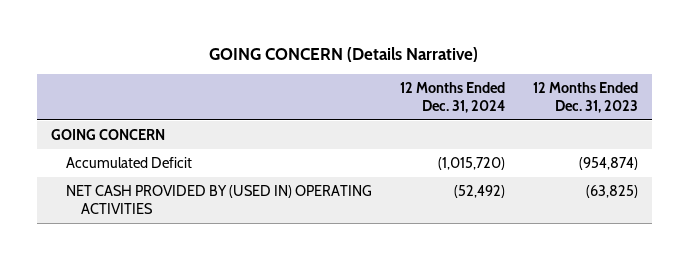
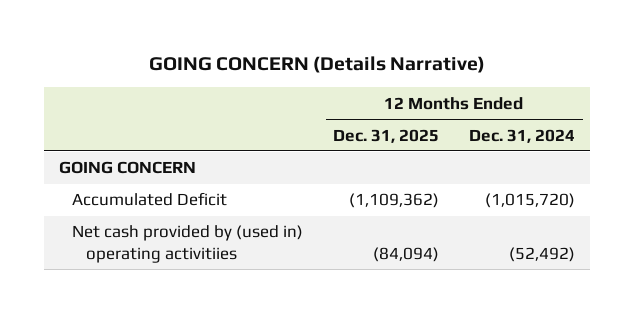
[532,82,638,113] 12 Months Ended Dec. 31, 2023 -> none
none -> [333,128,440,143] Dec. 31, 2025
[65,185,372,214] NET CASH PROVIDED BY (USED IN) OPERATING ACTIVITIES -> [72,225,304,263] Net cash provided by (used in) operating activitiies

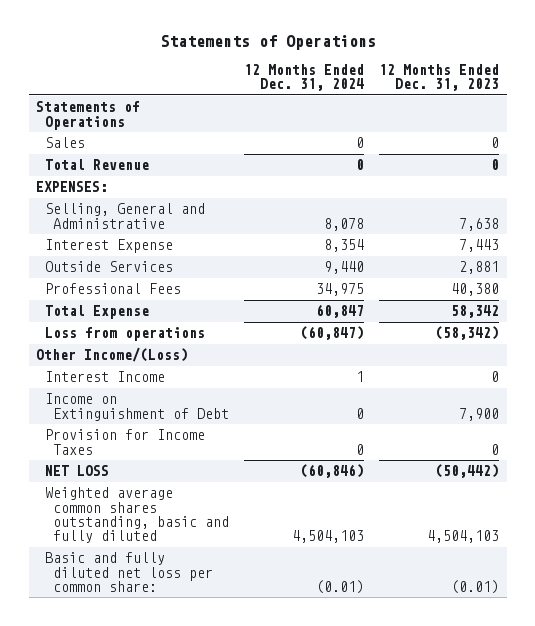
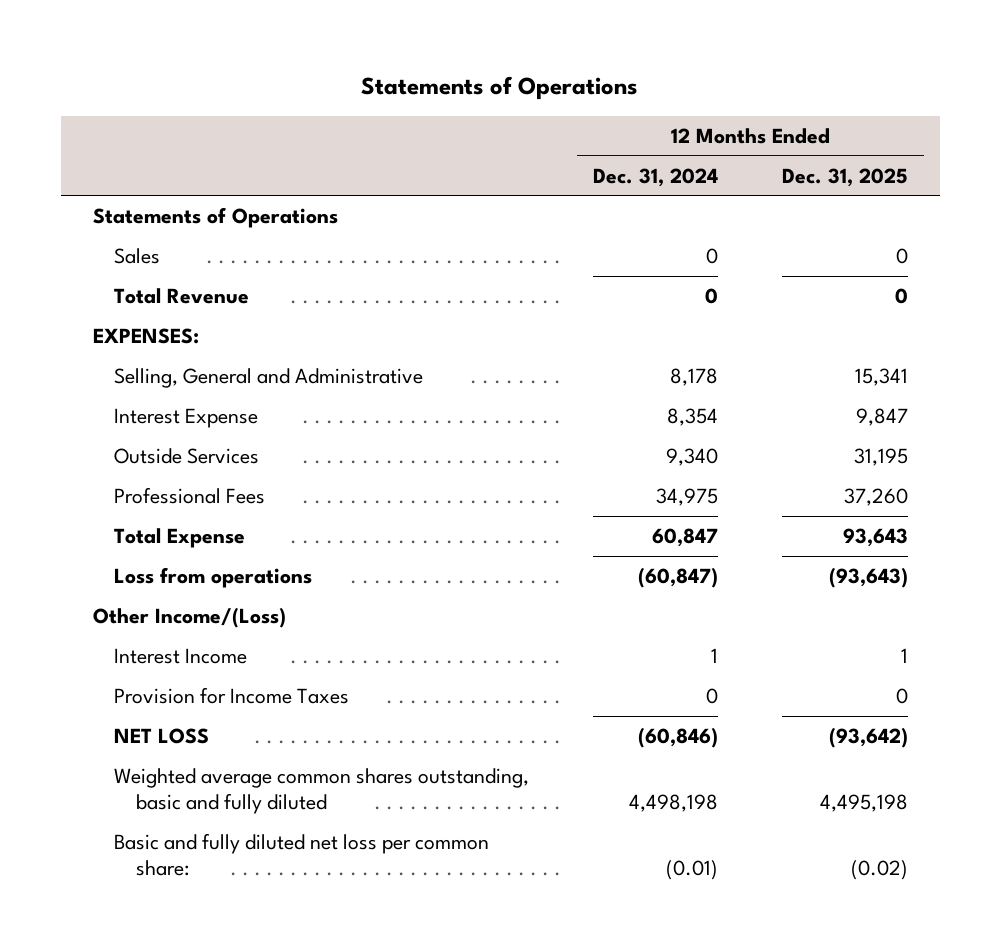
[379,63,500,92] 12 Months Ended Dec. 31, 2023 -> none
none -> [782,167,909,187] Dec. 31, 2025
[324,217,365,231] 8,078 -> [670,368,719,387] 8,178
[324,261,365,275] 9,440 -> [666,448,719,467] 9,340
[44,393,230,421] Income on Extinguishment of Debt -> none
[292,530,365,544] 4,504,103 -> [629,794,719,813] 4,498,198

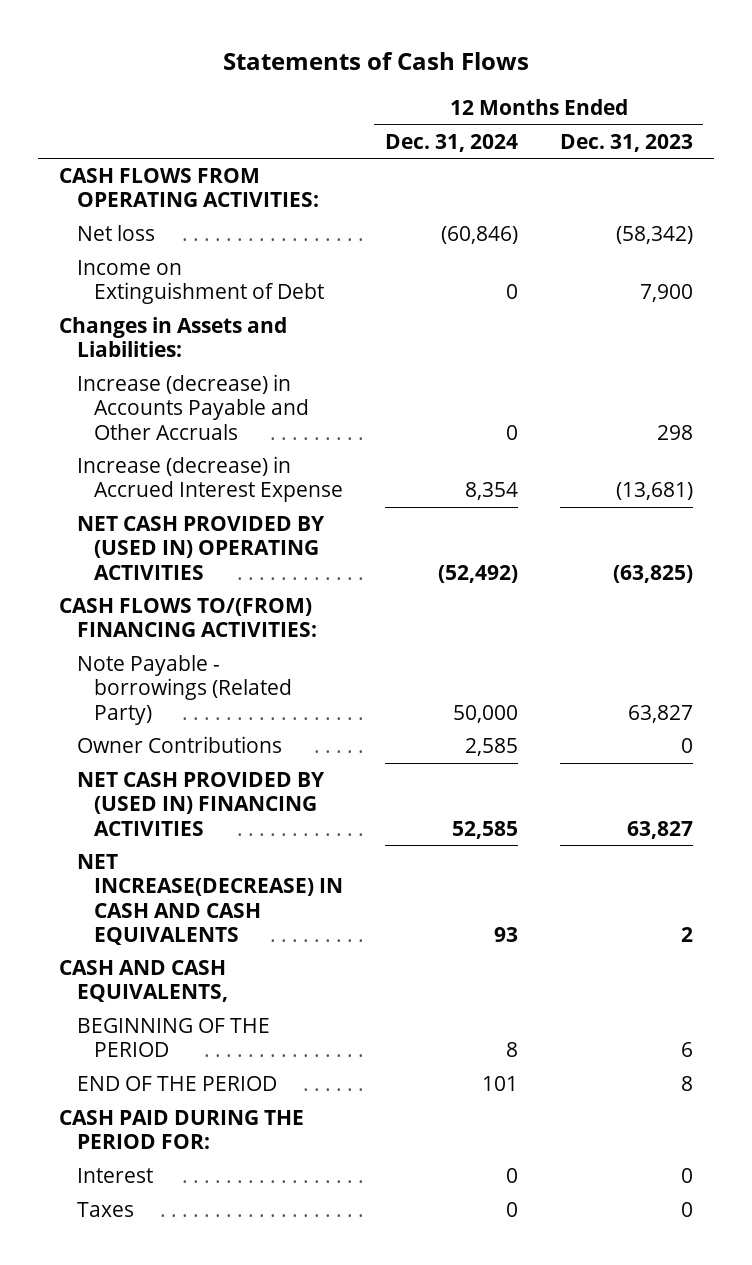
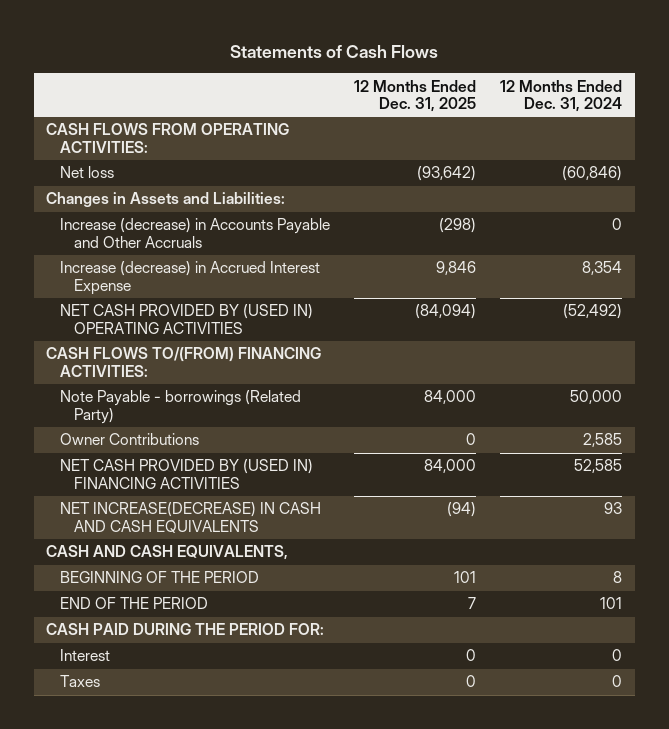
[559,133,693,152] Dec. 31, 2023 -> none
none -> [354,79,477,113] 12 Months Ended Dec. 31, 2025
[76,260,324,305] Income on Extinguishment of Debt -> none

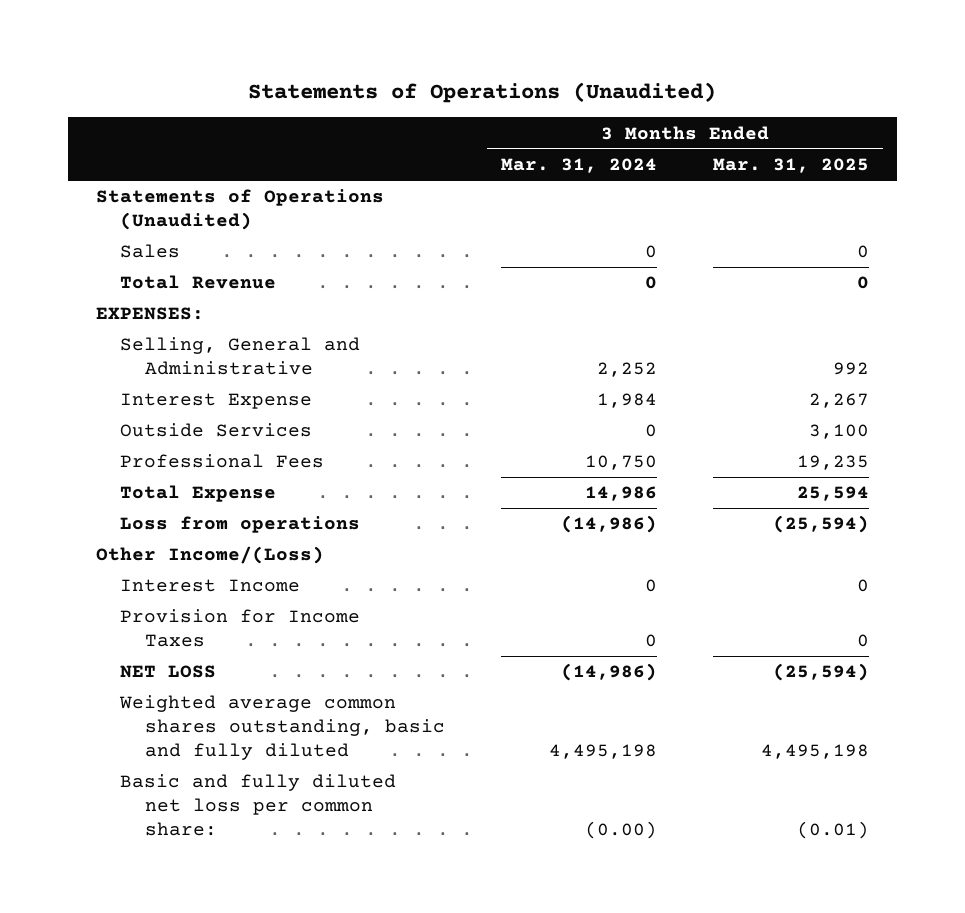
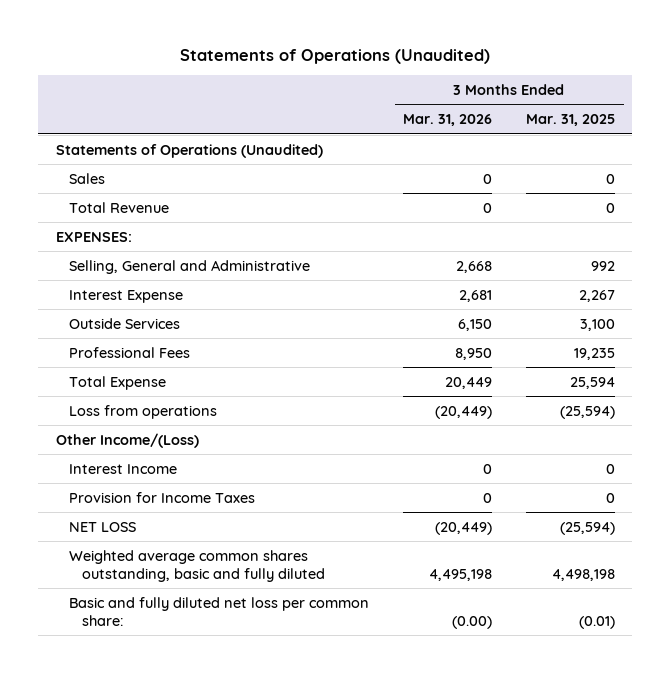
[500,157,657,173] Mar. 31, 2024 -> none
none -> [403,114,493,127] Mar. 31, 2026
[760,744,869,760] 4,495,198 -> [552,568,616,581] 4,498,198

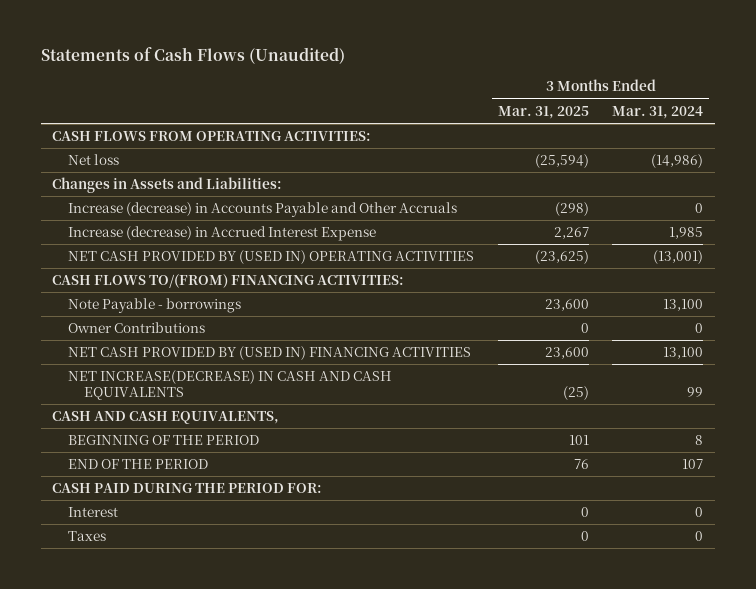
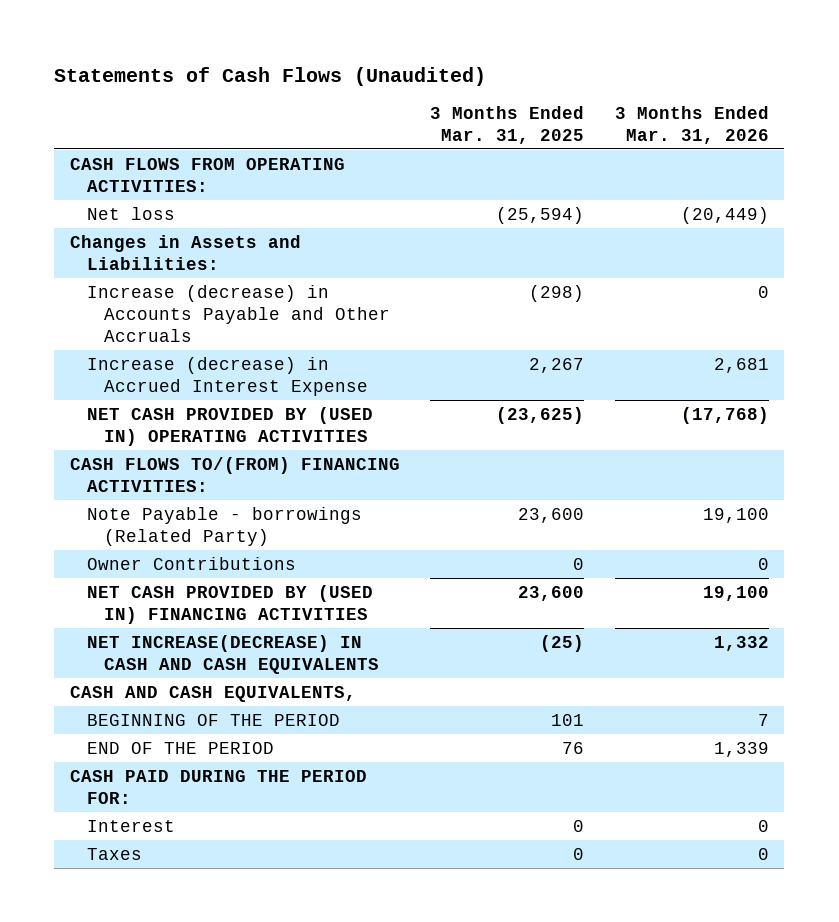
[612,105,704,119] Mar. 31, 2024 -> none
none -> [614,105,769,144] 3 Months Ended Mar. 31, 2026
[68,297,242,313] Note Payable - borrowings -> [86,506,362,546] Note Payable - borrowings (Related Party)

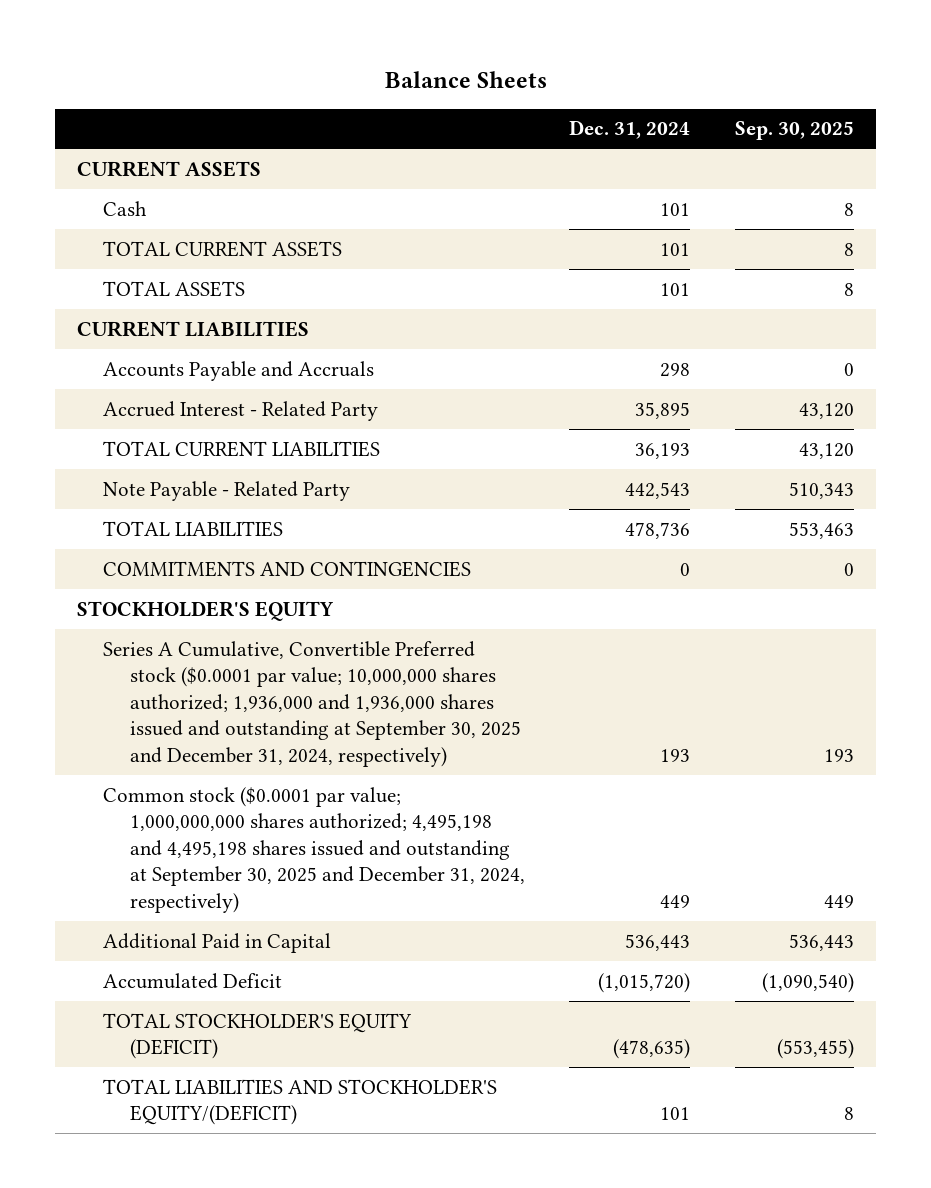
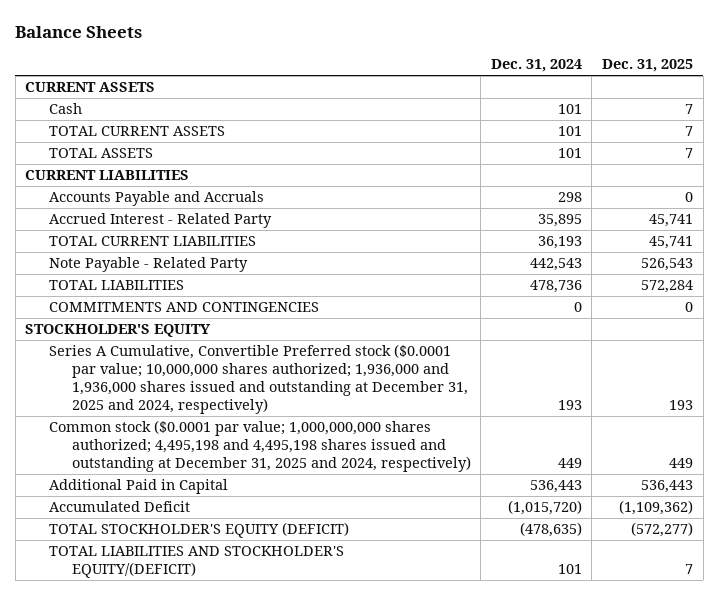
[735,121,855,141] Sep. 30, 2025 -> none
none -> [601,59,693,73] Dec. 31, 2025
[103,640,521,767] Series A Cumulative, Convertible Preferred stock ($0.0001 par value; 10,000,000 shares authorized; 1,936,000 and 1,936,000 shares issued and outstanding at September 30, 2025 and December 31, 2024, respectively) -> [48,344,468,414] Series A Cumulative, Convertible Preferred stock ($0.0001 par value; 10,000,000 shares authorized; 1,936,000 and 1,936,000 shares issued and outstanding at December 31, 2025 and 2024, respectively)
[103,786,525,913] Common stock ($0.0001 par value; 1,000,000,000 shares authorized; 4,495,198 and 4,495,198 shares issued and outstanding at September 30, 2025 and December 31, 2024, respectively) -> [48,420,471,473] Common stock ($0.0001 par value; 1,000,000,000 shares authorized; 4,495,198 and 4,495,198 shares issued and outstanding at December 31, 2025 and 2024, respectively)

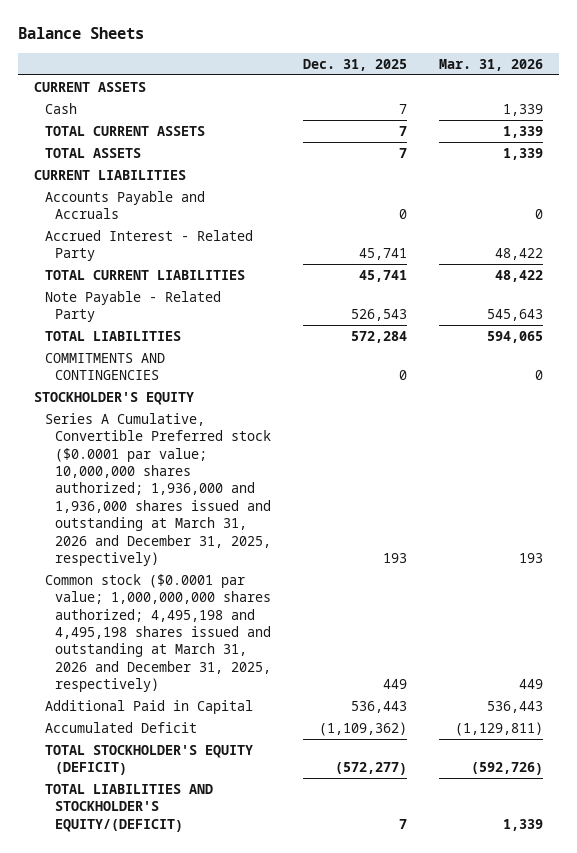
[490,59,582,73] Dec. 31, 2024 -> none
none -> [438,58,543,71] Mar. 31, 2026
[48,344,468,414] Series A Cumulative, Convertible Preferred stock ($0.0001 par value; 10,000,000 shares authorized; 1,936,000 and 1,936,000 shares issued and outstanding at December 31, 2025 and 2024, respectively) -> [44,412,271,566] Series A Cumulative, Convertible Preferred stock ($0.0001 par value; 10,000,000 shares authorized; 1,936,000 and 1,936,000 shares issued and outstanding at March 31, 2026 and December 31, 2025, respectively)
[48,420,471,473] Common stock ($0.0001 par value; 1,000,000,000 shares authorized; 4,495,198 and 4,495,198 shares issued and outstanding at December 31, 2025 and 2024, respectively) -> [44,573,271,693] Common stock ($0.0001 par value; 1,000,000,000 shares authorized; 4,495,198 and 4,495,198 shares issued and outstanding at March 31, 2026 and December 31, 2025, respectively)

